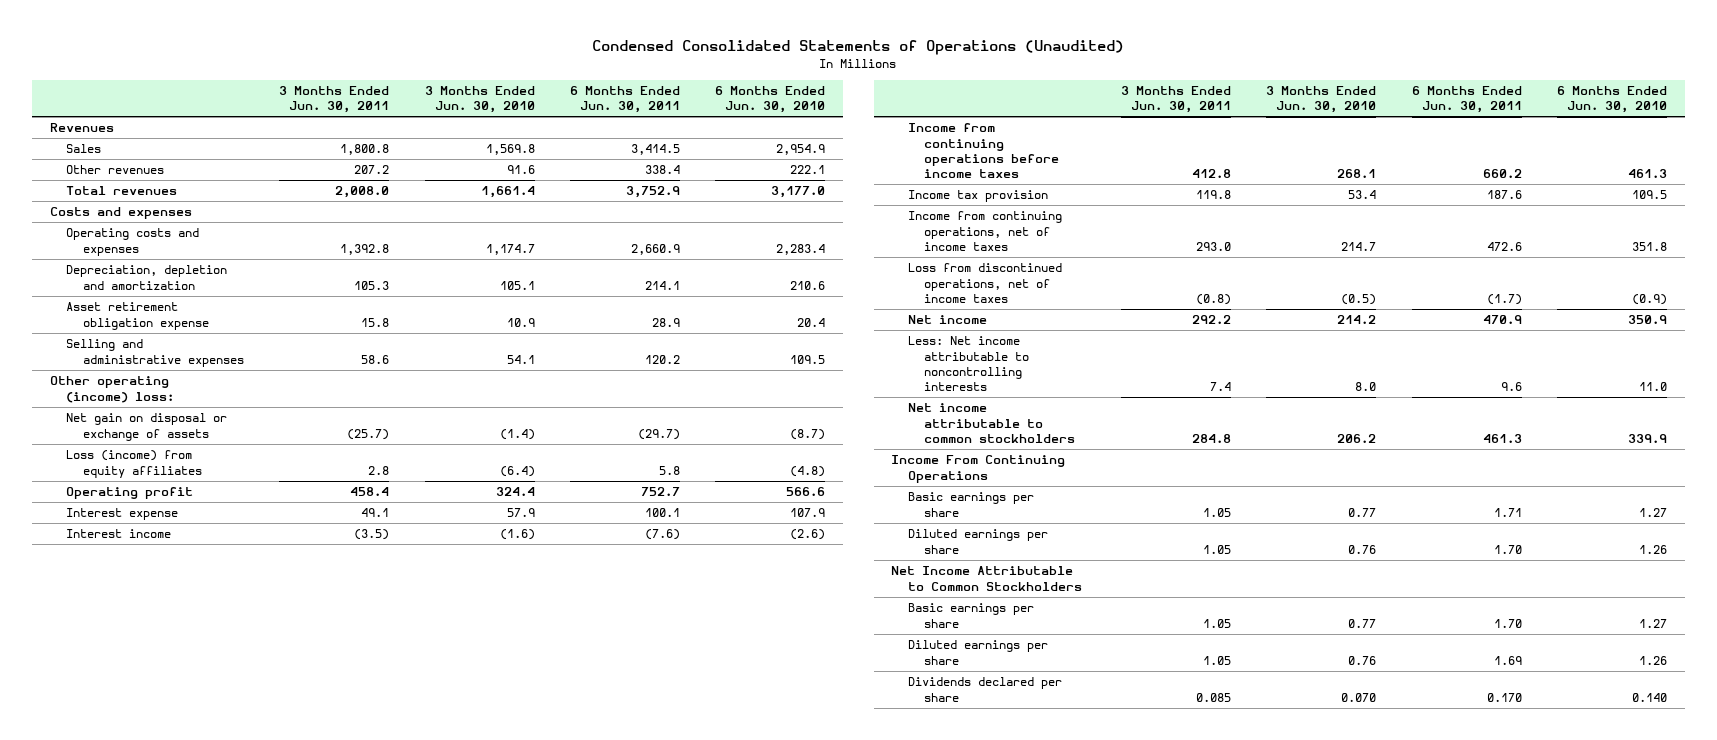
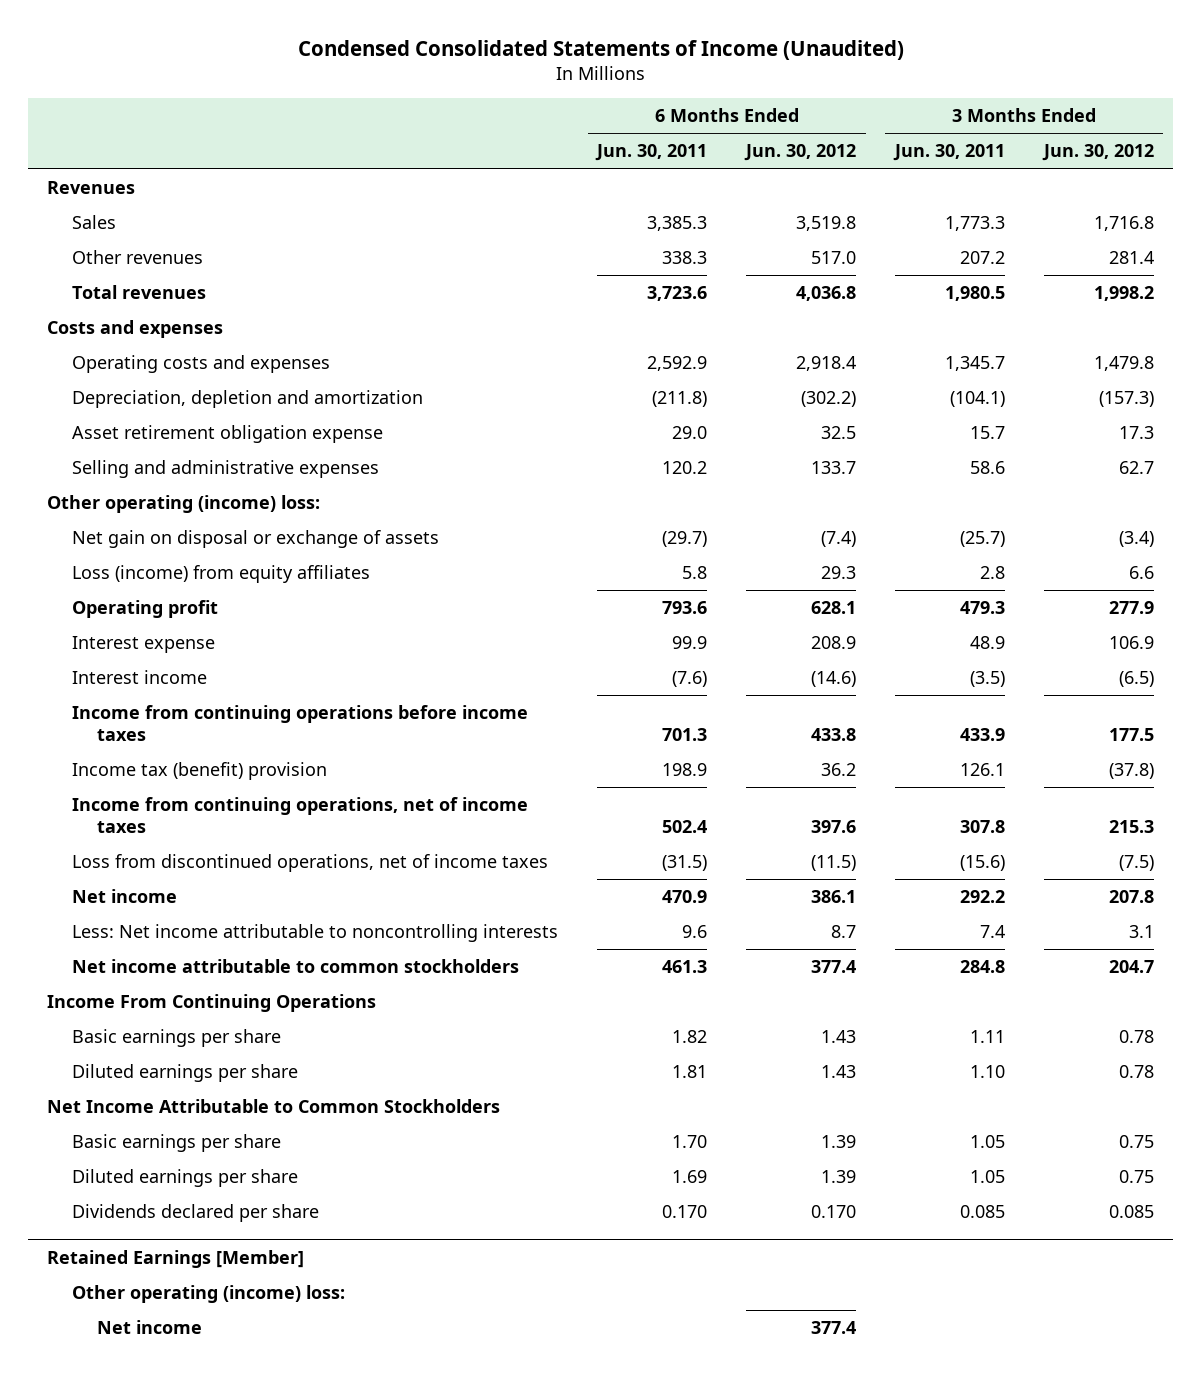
[592,40,1125,56] Condensed Consolidated Statements of Operations (Unaudited) -> [297,39,904,60] Condensed Consolidated Statements of Income (Unaudited)
[424,86,535,114] 3 Months Ended Jun. 30, 2010 -> none
[715,86,826,114] 6 Months Ended Jun. 30, 2010 -> none
none -> [744,144,857,162] Jun. 30, 2012
none -> [1041,144,1154,162] Jun. 30, 2012
[340,144,390,156] 1,800.8 -> [944,216,1005,232] 1,773.3
[630,144,680,156] 3,414.5 -> [647,216,708,232] 3,385.3
[644,165,680,175] 338.4 -> [662,251,708,265] 338.3
[335,186,390,199] 2,008.0 -> [944,286,1005,302] 1,980.5
[625,186,680,199] 3,752.9 -> [647,286,708,302] 3,723.6
[340,243,390,255] 1,392.8 -> [944,356,1005,372] 1,345.7
[630,243,680,255] 2,660.9 -> [647,356,708,372] 2,592.9
[354,280,390,290] 105.3 -> [949,391,1005,408] (104.1)
[644,280,680,290] 214.1 -> [652,391,708,408] (211.8)
[361,317,390,327] 15.8 -> [969,426,1005,440] 15.7
[651,317,680,327] 28.9 -> [672,426,708,440] 29.0
[350,487,390,497] 458.4 -> [959,601,1005,615] 479.3
[640,487,680,497] 752.7 -> [662,601,708,615] 793.6
[361,508,390,518] 49.1 -> [969,636,1005,650] 48.9
[644,508,680,518] 100.1 -> [672,636,708,650] 99.9
[1191,169,1231,179] 412.8 -> [959,727,1005,741] 433.9
[1482,169,1522,179] 660.2 -> [662,727,708,741] 701.3
[907,190,1048,203] Income tax provision -> [72,762,328,781] Income tax (benefit) provision
[1195,190,1231,200] 119.8 -> [959,763,1005,777] 126.1
[1486,190,1522,200] 187.6 -> [662,763,708,777] 198.9
[1195,241,1231,251] 293.0 -> [959,819,1005,833] 307.8
[1486,241,1522,251] 472.6 -> [662,819,708,833] 502.4
[1195,293,1231,305] (0.8) -> [959,855,1005,872] (15.6)
[1486,293,1522,305] (1.7) -> [662,855,708,872] (31.5)
[1202,507,1231,517] 1.05 -> [969,1030,1005,1044] 1.11
[1493,507,1522,517] 1.71 -> [672,1030,708,1044] 1.82
[1202,544,1231,554] 1.05 -> [969,1065,1005,1079] 1.10
[1493,544,1522,554] 1.70 -> [672,1065,708,1079] 1.81
none -> [47,1249,305,1268] Retained Earnings [Member]
none -> [72,1285,346,1304] Other operating (income) loss:
none -> [97,1320,203,1335] Net income

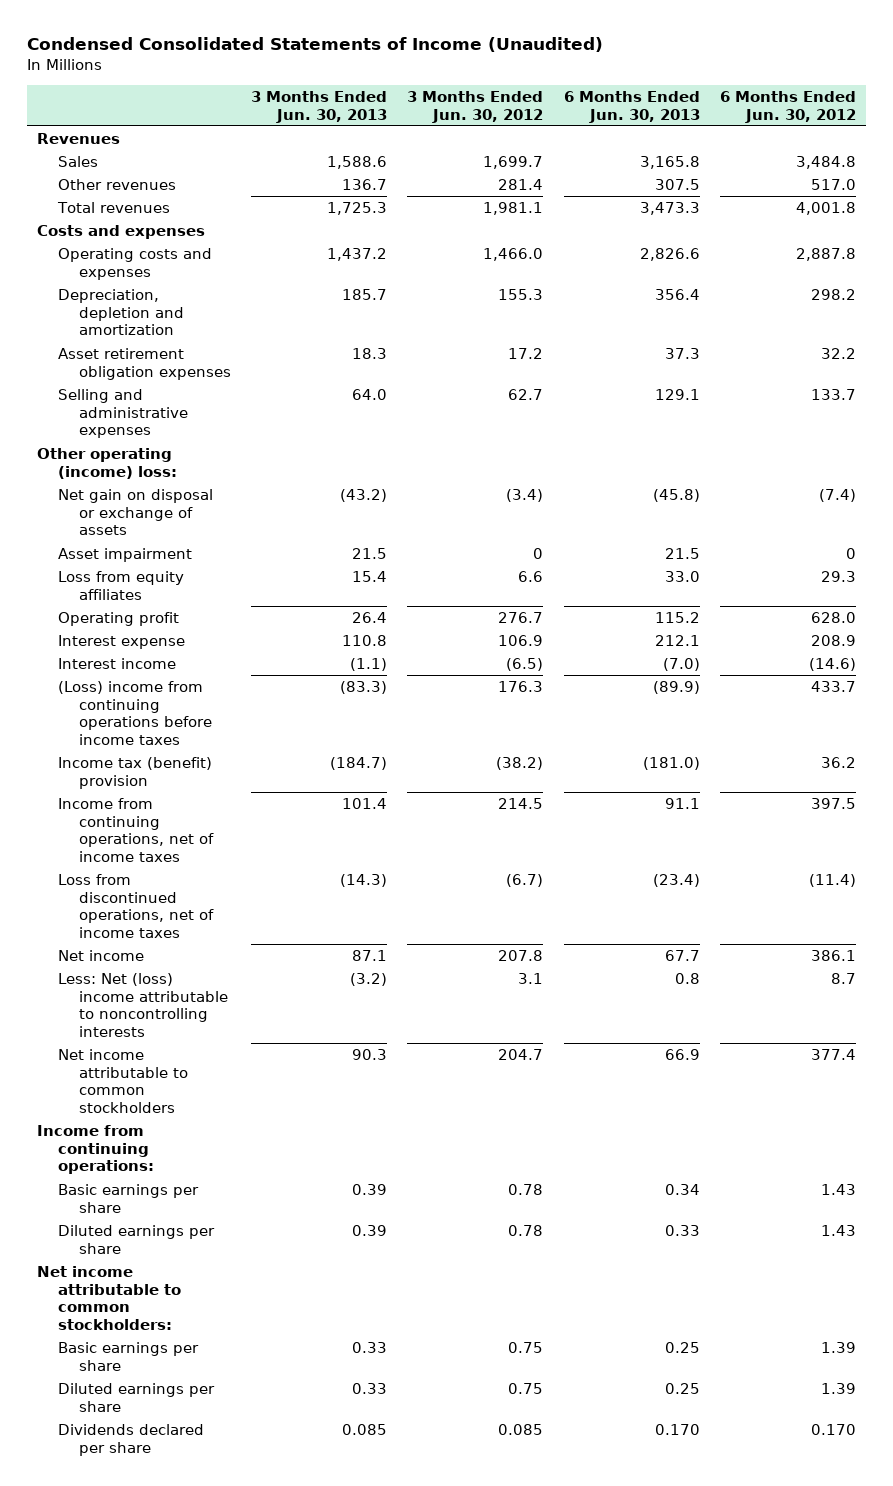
[595,144,708,162] Jun. 30, 2011 -> none
[892,144,1005,162] Jun. 30, 2011 -> none
none -> [251,90,388,123] 3 Months Ended Jun. 30, 2013
none -> [563,90,700,123] 6 Months Ended Jun. 30, 2013
[796,216,857,232] 3,519.8 -> [795,155,856,169] 3,484.8
[1093,216,1154,232] 1,716.8 -> [483,155,544,169] 1,699.7
[796,286,857,302] 4,036.8 -> [795,201,856,215] 4,001.8
[1093,286,1154,302] 1,998.2 -> [483,201,544,215] 1,981.1
[796,356,857,372] 2,918.4 -> [795,247,856,261] 2,887.8
[1093,356,1154,372] 1,479.8 -> [483,247,544,261] 1,466.0
[801,391,857,408] (302.2) -> [810,288,856,300] 298.2
[1098,391,1154,408] (157.3) -> [498,288,544,300] 155.3
[72,425,384,444] Asset retirement obligation expense -> [58,347,232,380] Asset retirement obligation expenses
[821,426,857,440] 32.5 -> [820,347,856,359] 32.2
[1118,426,1154,440] 17.3 -> [508,347,544,359] 17.2
none -> [58,547,193,562] Asset impairment
[72,565,371,584] Loss (income) from equity affiliates -> [58,570,185,600] Loss from equity affiliates
[811,601,857,615] 628.1 -> [810,611,856,623] 628.0
[1108,601,1154,615] 277.9 -> [498,611,544,623] 276.7
[72,705,529,741] Income from continuing operations before income taxes -> [58,680,213,746] (Loss) income from continuing operations before income taxes
[811,727,857,741] 433.8 -> [810,680,856,692] 433.7
[1108,727,1154,741] 177.5 -> [498,680,544,692] 176.3
[1108,763,1154,780] (37.8) -> [496,756,544,770] (38.2)
[811,819,857,833] 397.6 -> [810,797,856,809] 397.5
[1108,819,1154,833] 215.3 -> [498,797,544,809] 214.5
[811,855,857,872] (11.5) -> [808,873,856,887] (11.4)
[1118,855,1154,872] (7.5) -> [506,873,544,887] (6.7)
[72,924,559,943] Less: Net income attributable to noncontrolling interests -> [58,972,229,1038] Less: Net (loss) income attributable to noncontrolling interests
[47,994,377,1013] Income From Continuing Operations -> [37,1124,155,1175] Income from continuing operations:
[47,1099,501,1114] Net Income Attributable to Common Stockholders -> [37,1265,182,1331] Net income attributable to common stockholders:
[47,1249,305,1268] Retained Earnings [Member] -> none
[72,1285,346,1304] Other operating (income) loss: -> none
[97,1320,203,1335] Net income -> none

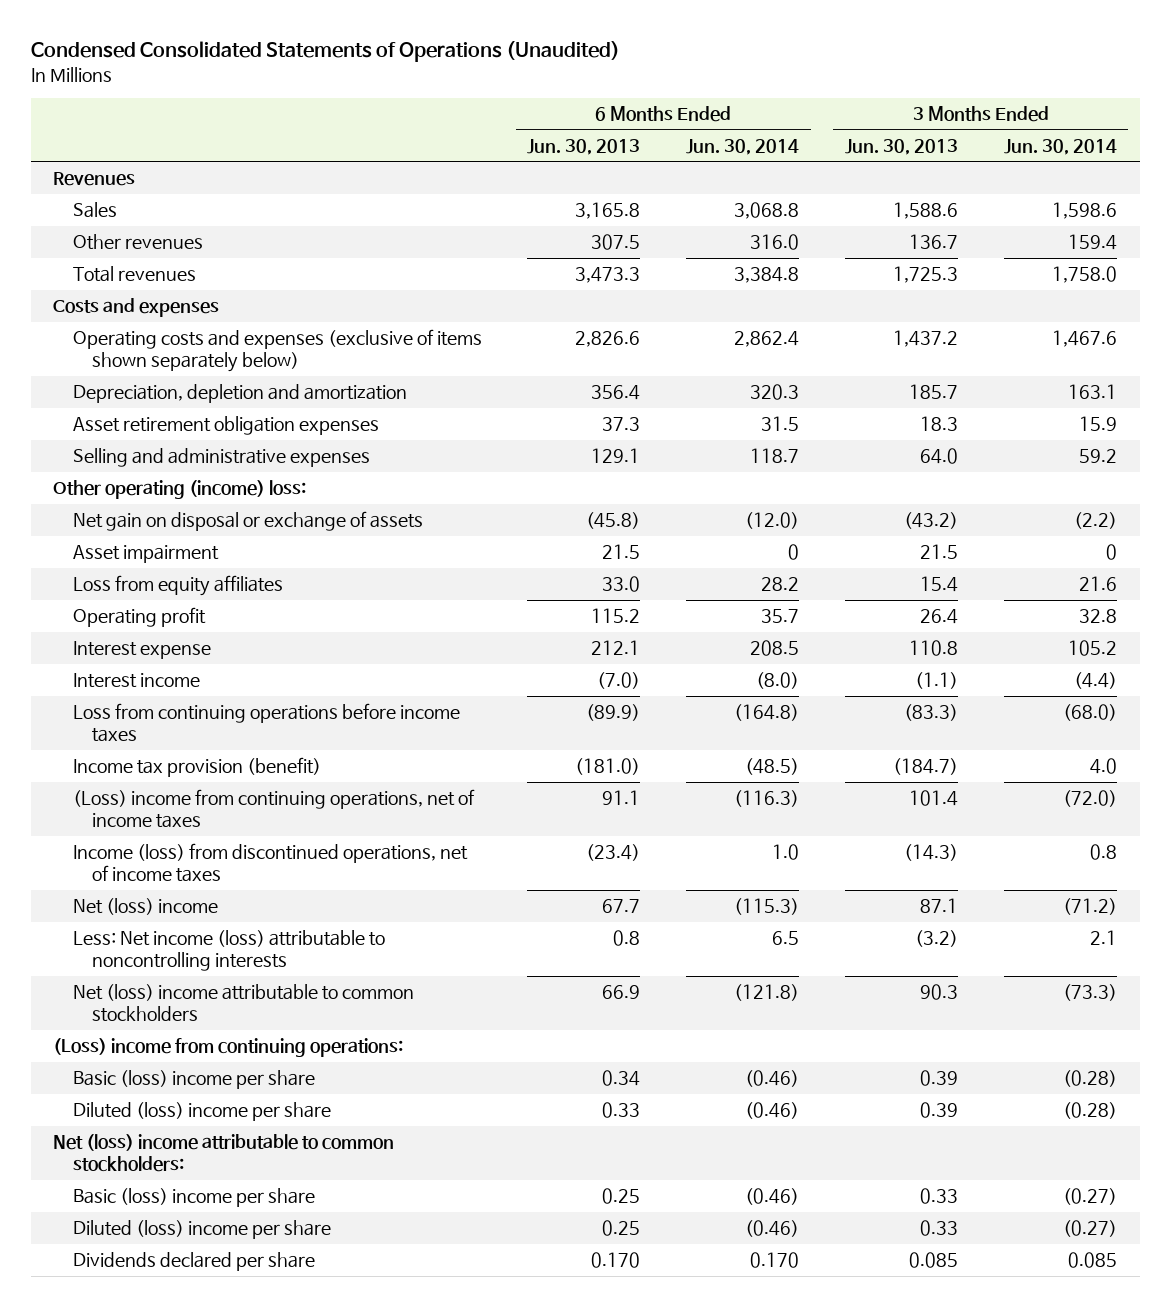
[27,37,604,53] Condensed Consolidated Statements of Income (Unaudited) -> [30,41,620,63] Condensed Consolidated Statements of Operations (Unaudited)
[407,90,544,123] 3 Months Ended Jun. 30, 2012 -> none
[719,90,856,123] 6 Months Ended Jun. 30, 2012 -> none
none -> [686,138,800,155] Jun. 30, 2014
none -> [1003,138,1117,155] Jun. 30, 2014
[58,247,213,280] Operating costs and expenses -> [72,329,482,373] Operating costs and expenses (exclusive of items shown separately below)
[58,680,213,746] (Loss) income from continuing operations before income taxes -> [72,703,460,743] Loss from continuing operations before income taxes
[58,756,213,789] Income tax (benefit) provision -> [72,757,321,778] Income tax provision (benefit)
[58,797,215,863] Income from continuing operations, net of income taxes -> [72,789,475,829] (Loss) income from continuing operations, net of income taxes
[58,873,215,939] Loss from discontinued operations, net of income taxes -> [72,843,468,883] Income (loss) from discontinued operations, net of income taxes
[58,949,145,961] Net income -> [72,898,218,916] Net (loss) income
[58,972,229,1038] Less: Net (loss) income attributable to noncontrolling interests -> [72,930,385,972] Less: Net income (loss) attributable to noncontrolling interests
[58,1048,189,1114] Net income attributable to common stockholders -> [72,984,414,1023] Net (loss) income attributable to common stockholders
[37,1124,155,1175] Income from continuing operations: -> [53,1038,404,1058] (Loss) income from continuing operations:
[58,1183,200,1213] Basic earnings per share -> [72,1070,315,1090] Basic (loss) income per share
[58,1224,216,1254] Diluted earnings per share -> [72,1102,331,1122] Diluted (loss) income per share
[37,1265,182,1331] Net income attributable to common stockholders: -> [53,1134,395,1173] Net (loss) income attributable to common stockholders:
[58,1341,200,1371] Basic earnings per share -> [72,1188,315,1208] Basic (loss) income per share
[58,1382,216,1412] Diluted earnings per share -> [72,1220,331,1240] Diluted (loss) income per share

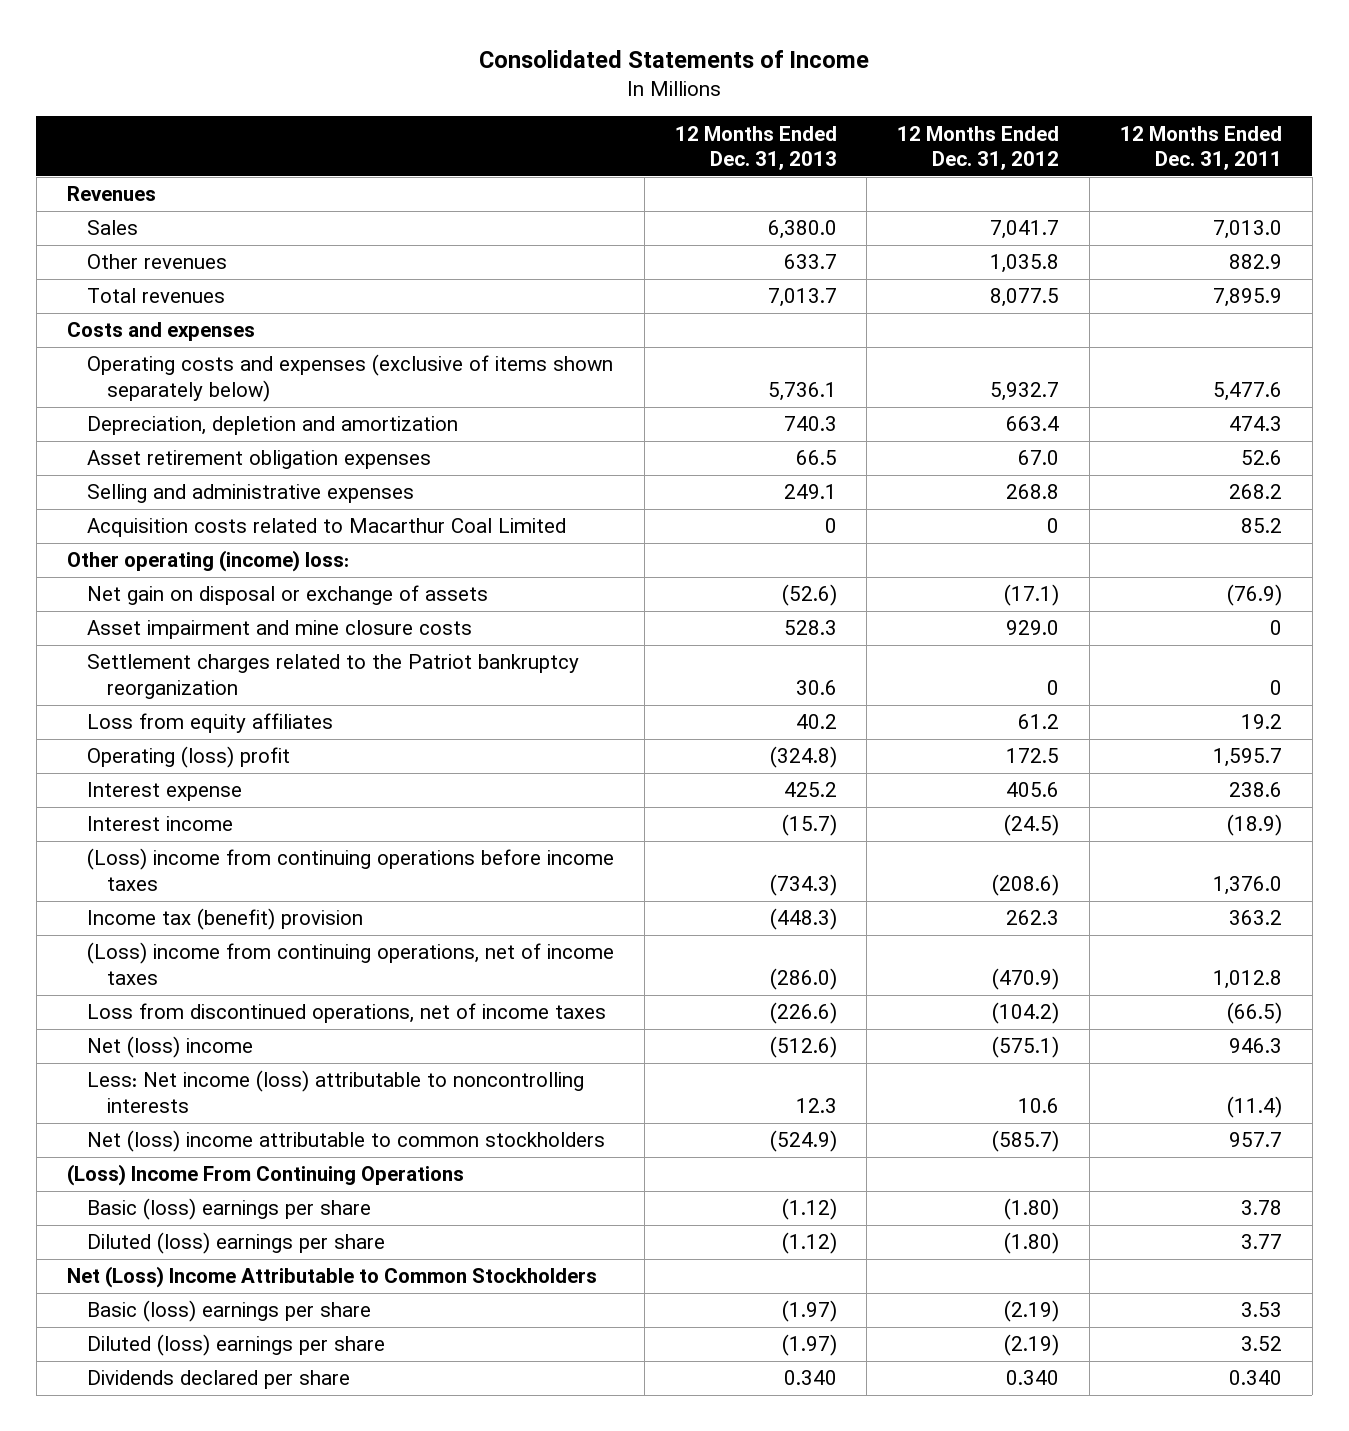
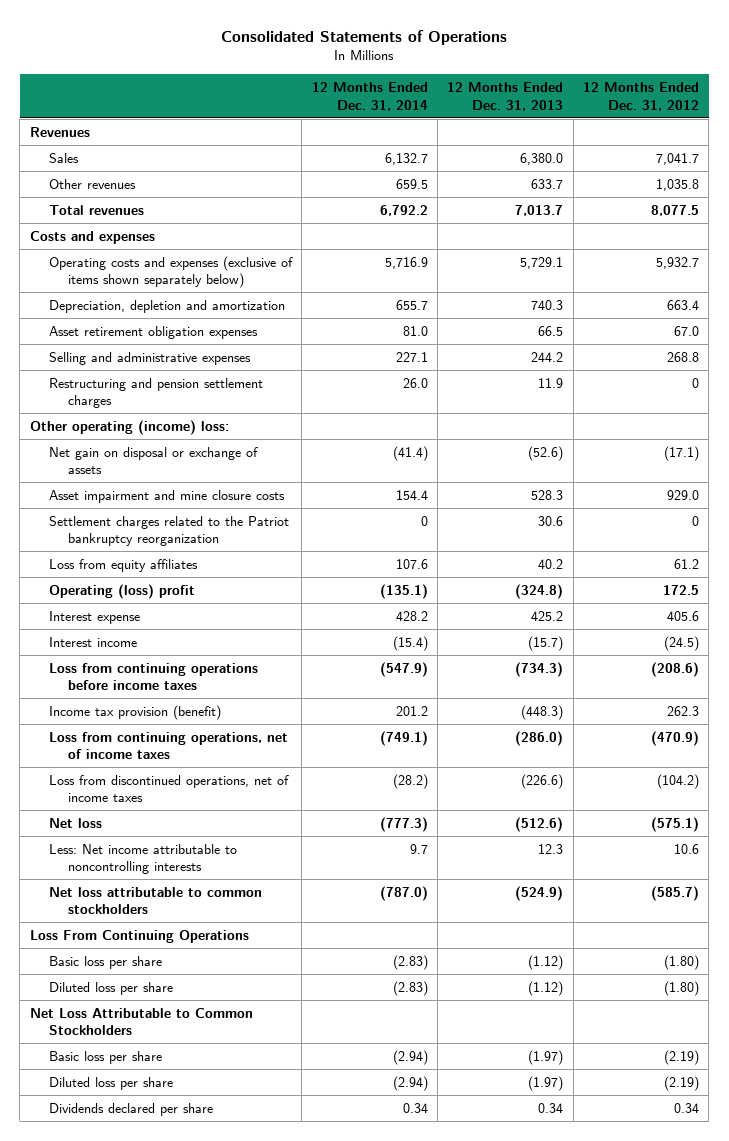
[479,50,870,69] Consolidated Statements of Income -> [221,29,508,45] Consolidated Statements of Operations
[1120,125,1283,170] 12 Months Ended Dec. 31, 2011 -> none
none -> [311,82,428,111] 12 Months Ended Dec. 31, 2014
[767,381,837,401] 5,736.1 -> [520,256,564,269] 5,729.1
[86,518,566,538] Acquisition costs related to Macarthur Coal Limited -> none
[783,484,837,500] 249.1 -> [531,351,564,362] 244.2
none -> [48,377,263,409] Restructuring and pension settlement charges
[86,848,614,891] (Loss) income from continuing operations before income taxes -> [48,662,258,691] Loss from continuing operations before income taxes
[86,908,363,931] Income tax (benefit) provision -> [48,704,221,720] Income tax provision (benefit)
[86,942,614,985] (Loss) income from continuing operations, net of income taxes -> [48,731,288,760] Loss from continuing operations, net of income taxes
[86,1036,253,1059] Net (loss) income -> [48,817,102,828] Net loss
[86,1070,584,1113] Less: Net income (loss) attributable to noncontrolling interests -> [48,843,237,875] Less: Net income attributable to noncontrolling interests
[86,1130,605,1153] Net (loss) income attributable to common stockholders -> [48,886,262,915] Net loss attributable to common stockholders
[66,1164,464,1187] (Loss) Income From Continuing Operations -> [29,929,249,943] Loss From Continuing Operations
[86,1198,371,1221] Basic (loss) earnings per share -> [48,955,162,969] Basic loss per share
[86,1232,385,1255] Diluted (loss) earnings per share -> [48,981,173,995] Diluted loss per share
[66,1266,597,1289] Net (Loss) Income Attributable to Common Stockholders -> [29,1007,253,1036] Net Loss Attributable to Common Stockholders
[86,1300,371,1323] Basic (loss) earnings per share -> [48,1050,162,1064] Basic loss per share
[86,1334,385,1357] Diluted (loss) earnings per share -> [48,1076,173,1090] Diluted loss per share
[783,1370,837,1386] 0.340 -> [538,1102,564,1113] 0.34
[1006,1370,1060,1386] 0.340 -> [673,1102,699,1113] 0.34

